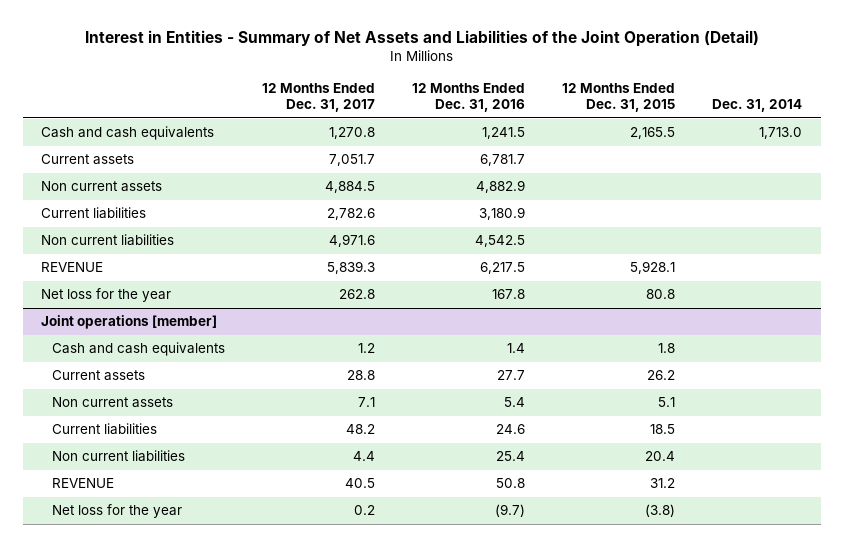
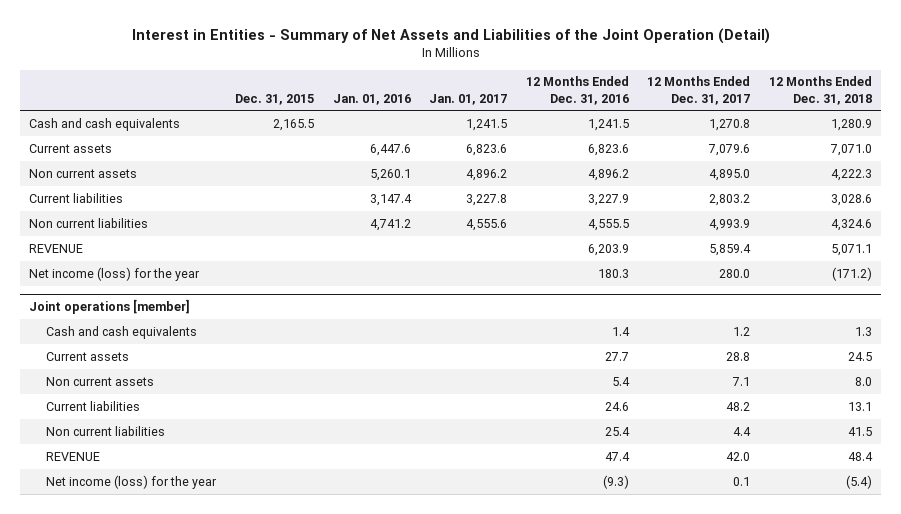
[561,83,675,113] 12 Months Ended Dec. 31, 2015 -> none
[711,99,802,113] Dec. 31, 2014 -> none
none -> [234,93,314,105] Dec. 31, 2015
none -> [332,93,411,105] Jan. 01, 2016
none -> [429,93,508,105] Jan. 01, 2017
none -> [768,76,872,105] 12 Months Ended Dec. 31, 2018
[328,154,375,167] 7,051.7 -> [708,143,751,156] 7,079.6
[479,154,525,167] 6,781.7 -> [587,143,629,156] 6,823.6
[324,181,375,194] 4,884.5 -> [709,168,751,181] 4,895.0
[475,180,525,194] 4,882.9 -> [587,168,629,181] 4,896.2
[326,208,375,221] 2,782.6 -> [709,193,751,206] 2,803.2
[478,207,525,221] 3,180.9 -> [587,193,629,206] 3,227.9
[328,234,375,248] 4,971.6 -> [709,218,751,231] 4,993.9
[474,235,525,248] 4,542.5 -> [587,218,629,231] 4,555.5
[326,261,375,275] 5,839.3 -> [709,243,752,256] 5,859.4
[479,262,525,275] 6,217.5 -> [587,243,629,256] 6,203.9
[41,288,172,303] Net loss for the year -> [29,266,201,281] Net income (loss) for the year
[338,289,375,300] 262.8 -> [719,268,751,278] 280.0
[491,289,525,300] 167.8 -> [597,268,629,278] 180.3
[344,478,375,489] 40.5 -> [726,451,751,461] 42.0
[495,478,525,489] 50.8 -> [604,451,630,461] 47.4
[51,504,182,519] Net loss for the year -> [46,474,218,489] Net income (loss) for the year
[353,505,375,516] 0.2 -> [733,476,751,486] 0.1
[494,504,525,518] (9.7) -> [602,474,629,489] (9.3)

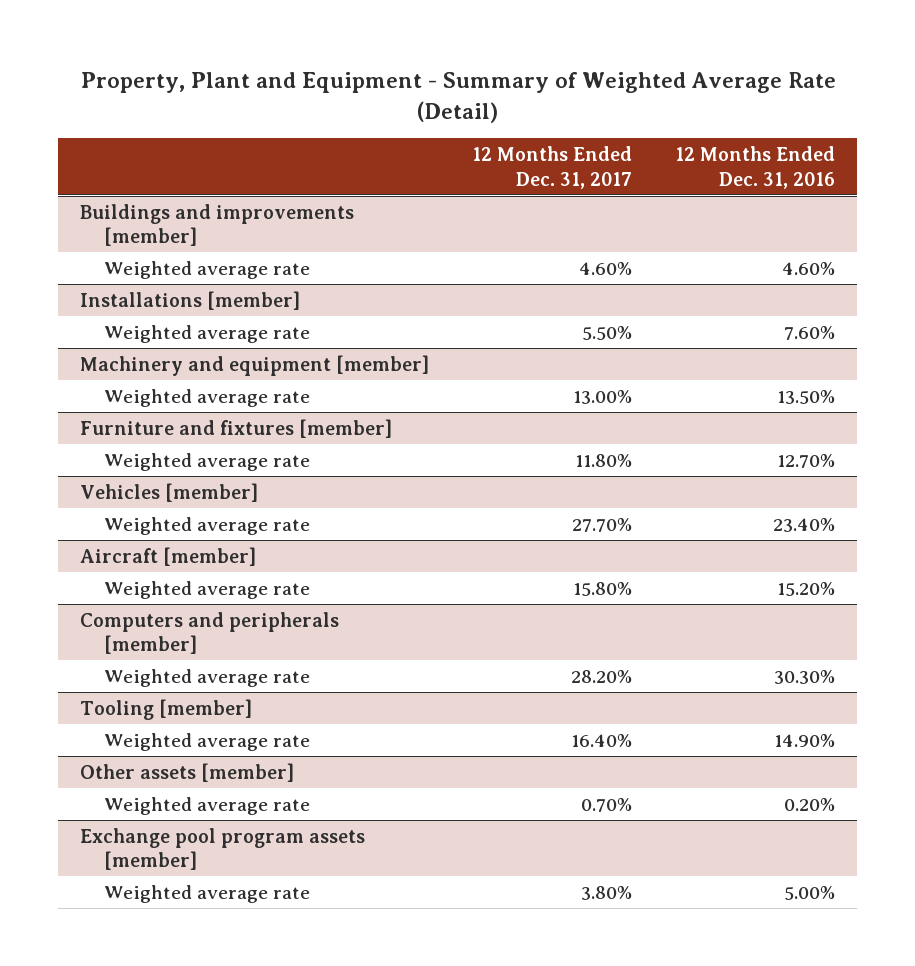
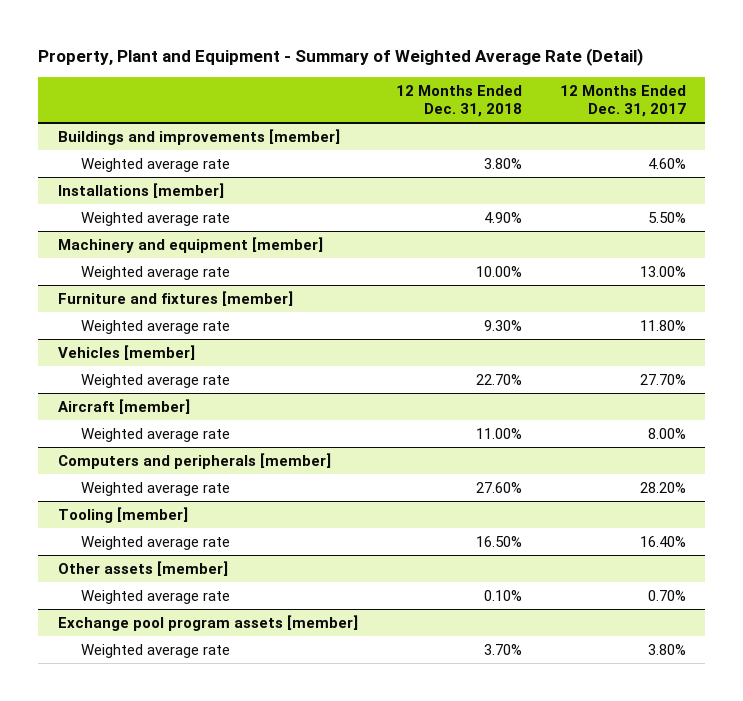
[675,146,836,189] 12 Months Ended Dec. 31, 2016 -> none
none -> [395,84,522,117] 12 Months Ended Dec. 31, 2018
[573,581,633,596] 15.80% -> [647,428,686,440] 8.00%

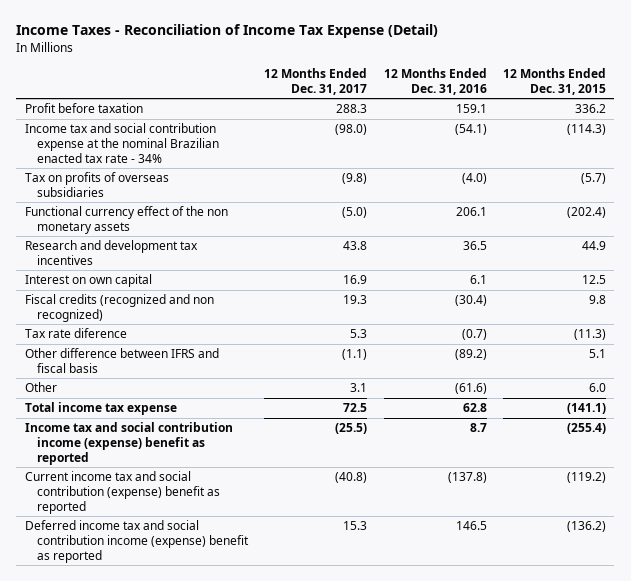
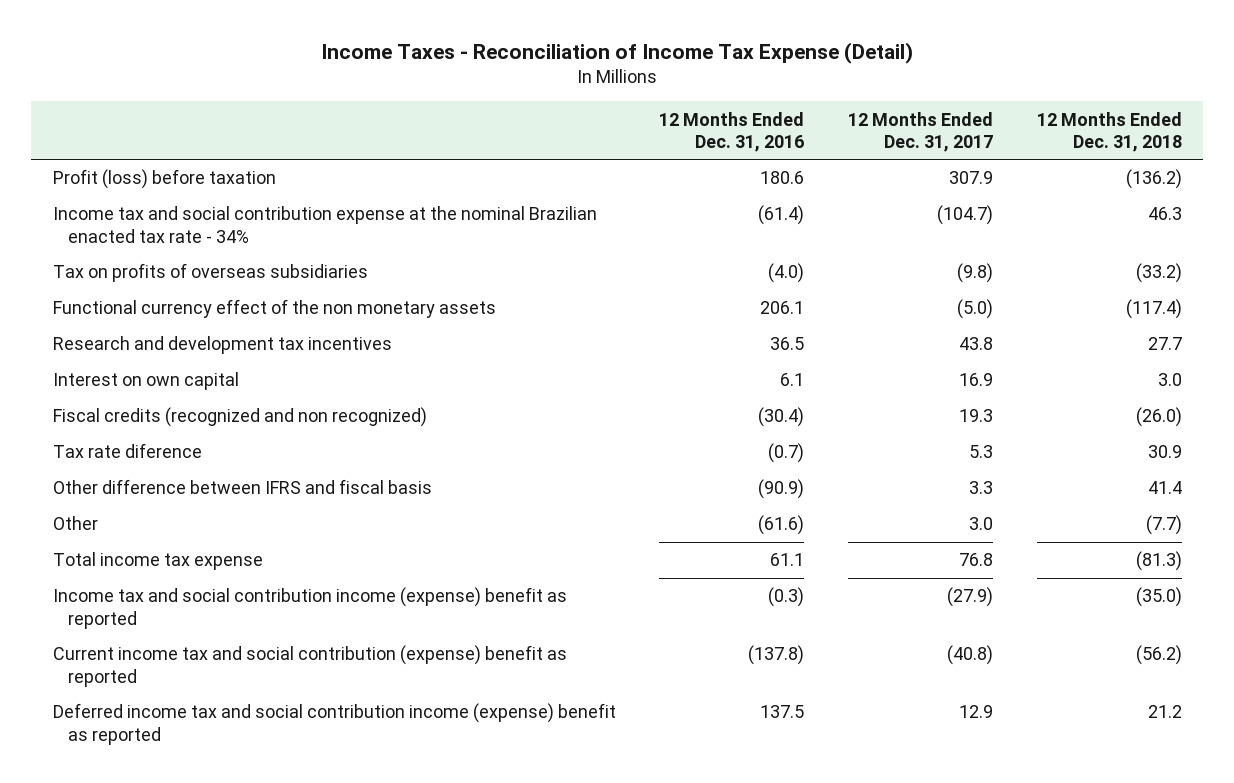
[503,68,607,95] 12 Months Ended Dec. 31, 2015 -> none
none -> [1036,111,1182,153] 12 Months Ended Dec. 31, 2018
[24,103,143,114] Profit before taxation -> [52,169,276,190] Profit (loss) before taxation
[336,104,368,114] 288.3 -> [948,171,993,185] 307.9
[455,104,487,114] 159.1 -> [760,171,805,185] 180.6
[335,124,368,136] (98.0) -> [936,205,993,226] (104.7)
[454,124,487,136] (54.1) -> [758,205,805,226] (61.4)
[342,349,368,361] (1.1) -> [968,481,993,495] 3.3
[454,349,487,361] (89.2) -> [758,479,805,500] (90.9)
[350,383,368,393] 3.1 -> [968,517,993,531] 3.0
[343,403,368,413] 72.5 -> [958,553,993,567] 76.8
[462,403,487,413] 62.8 -> [770,553,805,567] 61.1
[335,423,368,435] (25.5) -> [946,587,993,608] (27.9)
[469,423,487,433] 8.7 -> [768,587,805,608] (0.3)
[343,521,368,531] 15.3 -> [958,705,993,719] 12.9
[455,521,487,531] 146.5 -> [760,705,805,719] 137.5

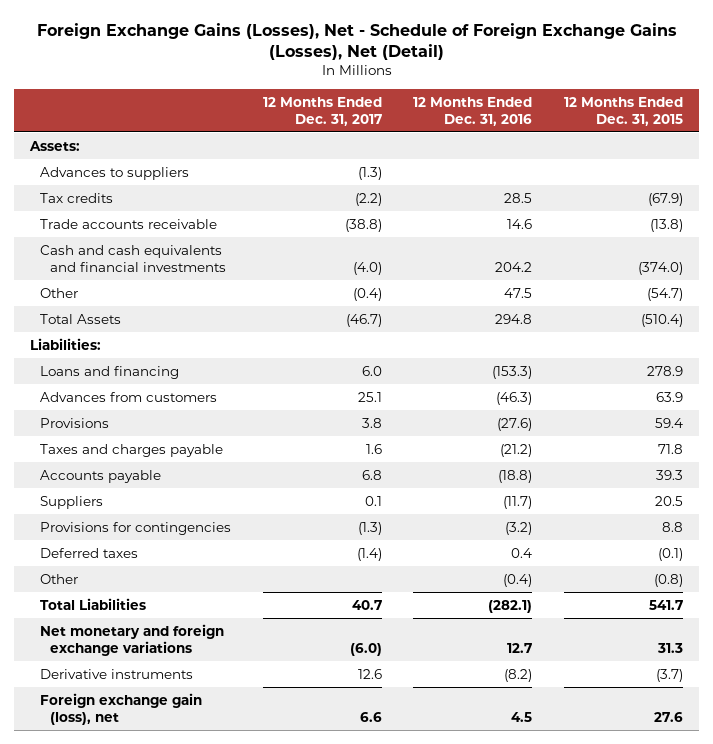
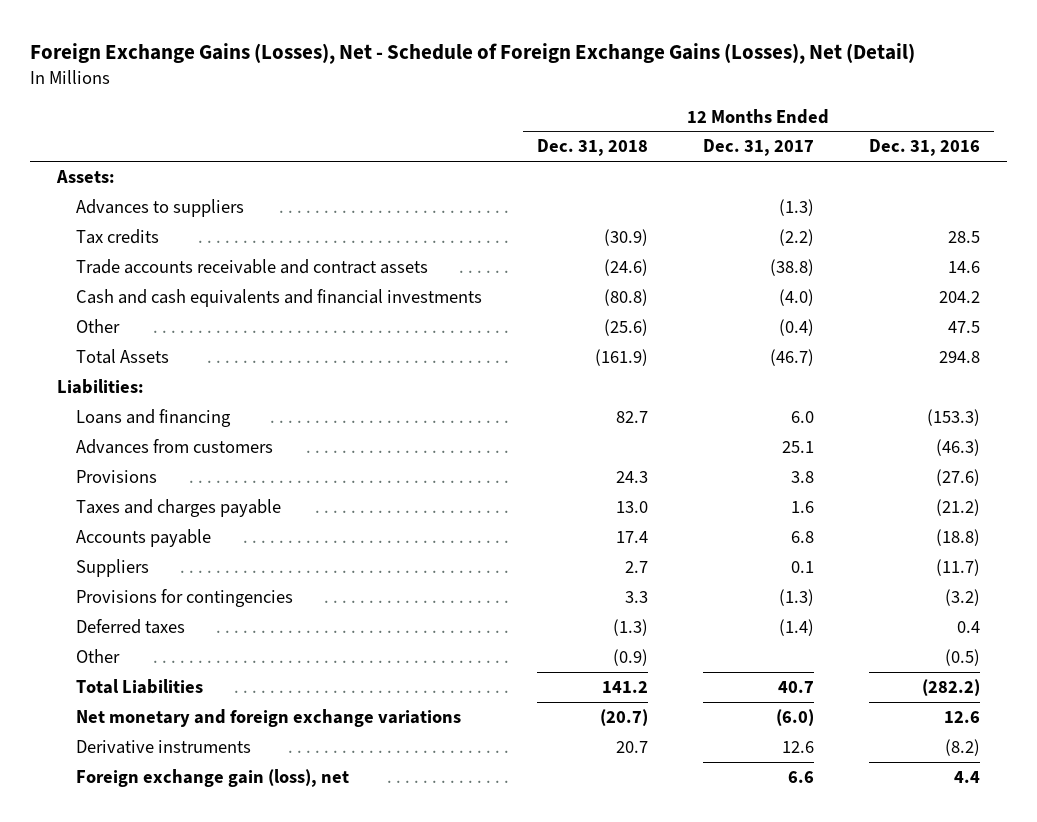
[563,96,683,126] 12 Months Ended Dec. 31, 2015 -> none
none -> [536,139,648,157] Dec. 31, 2018
[39,218,217,229] Trade accounts receivable -> [75,258,428,274] Trade accounts receivable and contract assets
[503,573,533,587] (0.4) -> [944,648,980,666] (0.5)
[488,599,533,613] (282.1) -> [921,678,980,696] (282.2)
[507,642,533,653] 12.7 -> [943,710,980,723] 12.6
[511,711,533,722] 4.5 -> [953,770,980,783] 4.4

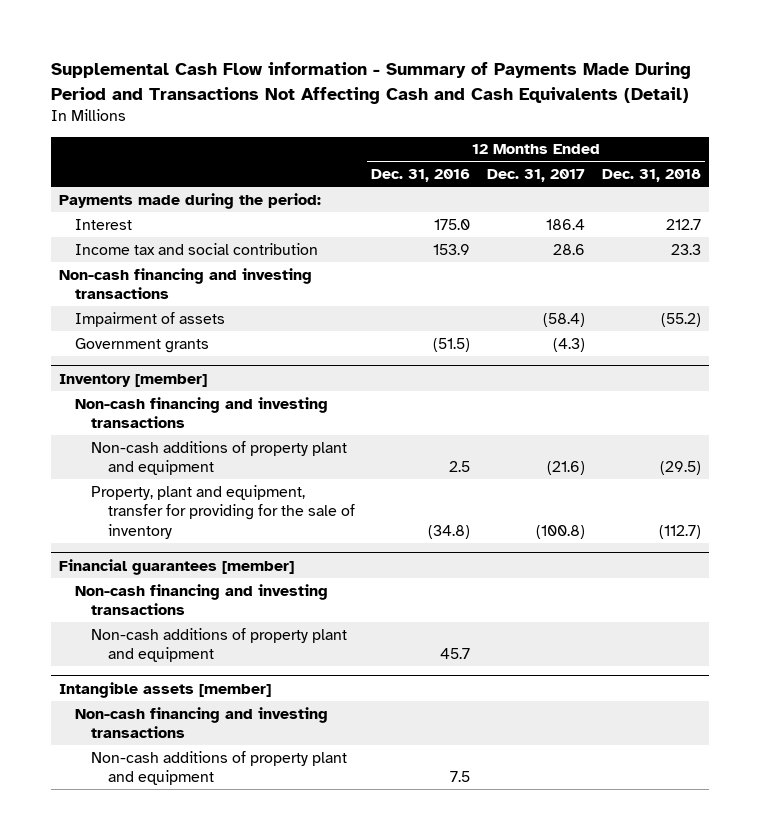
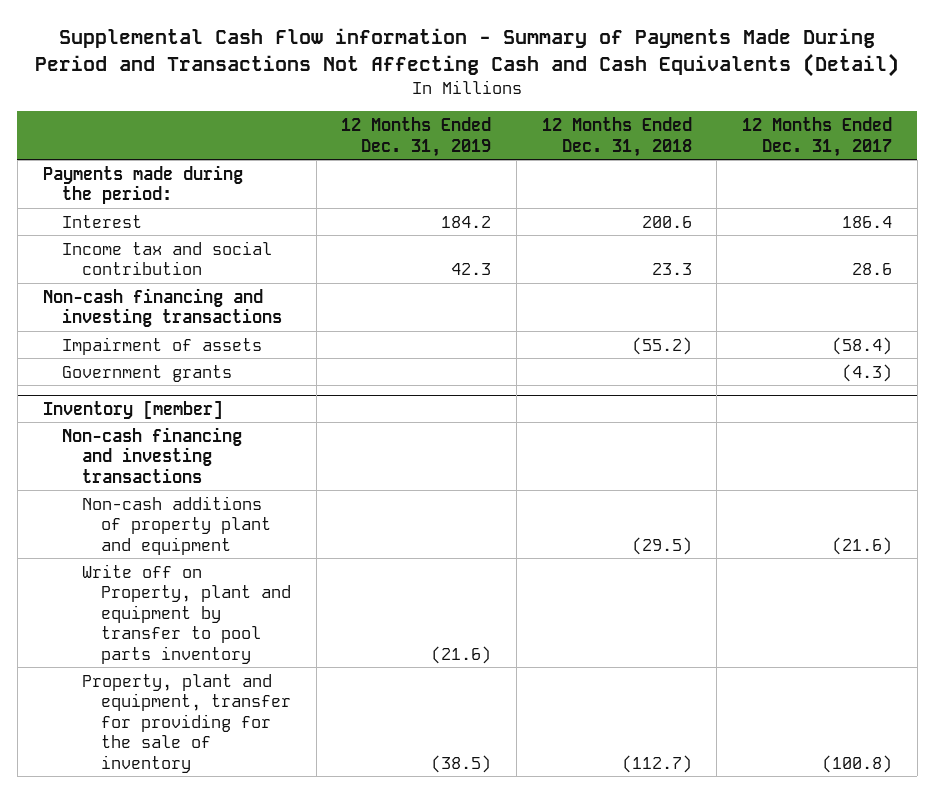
[371,169,471,183] Dec. 31, 2016 -> none
none -> [341,116,492,157] 12 Months Ended Dec. 31, 2019
[666,218,702,230] 212.7 -> [641,215,692,228] 200.6
none -> [81,563,292,664] Write off on Property, plant and equipment by transfer to pool parts inventory
[59,558,295,575] Financial guarantees [member] -> none
[75,583,329,616] Non-cash financing and investing transactions -> none
[91,627,348,663] Non-cash additions of property plant and equipment -> none
[59,681,272,698] Intangible assets [member] -> none
[75,706,329,739] Non-cash financing and investing transactions -> none
[91,750,348,786] Non-cash additions of property plant and equipment -> none

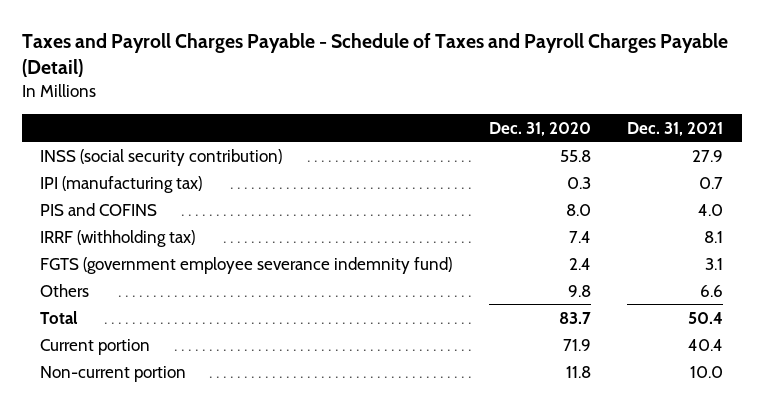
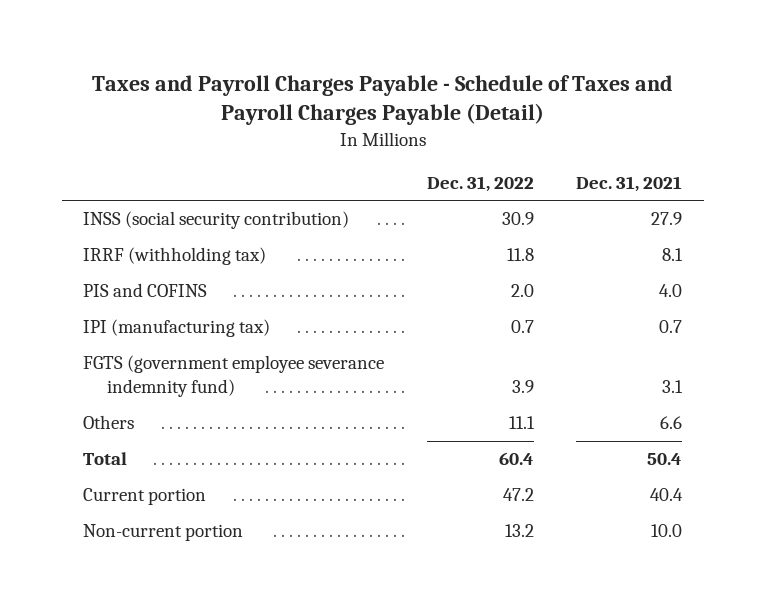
[488,121,591,136] Dec. 31, 2020 -> none
none -> [426,175,534,192] Dec. 31, 2022
[40,202,158,216] PIS and COFINS -> [83,283,208,298] PIS and COFINS
[40,175,203,193] IPI (manufacturing tax) -> [83,319,271,338] IPI (manufacturing tax)

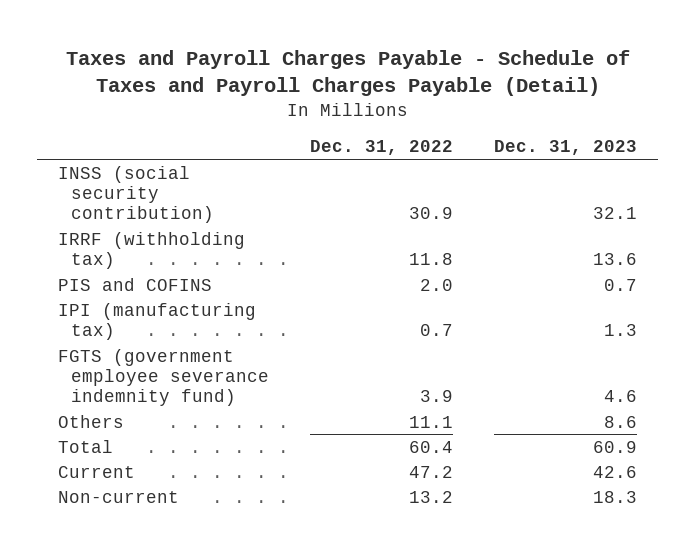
[576,175,683,192] Dec. 31, 2021 -> none
none -> [494,140,638,156] Dec. 31, 2023
[83,488,207,506] Current portion -> [58,465,136,478] Current
[83,524,244,542] Non-current portion -> [58,490,180,503] Non-current

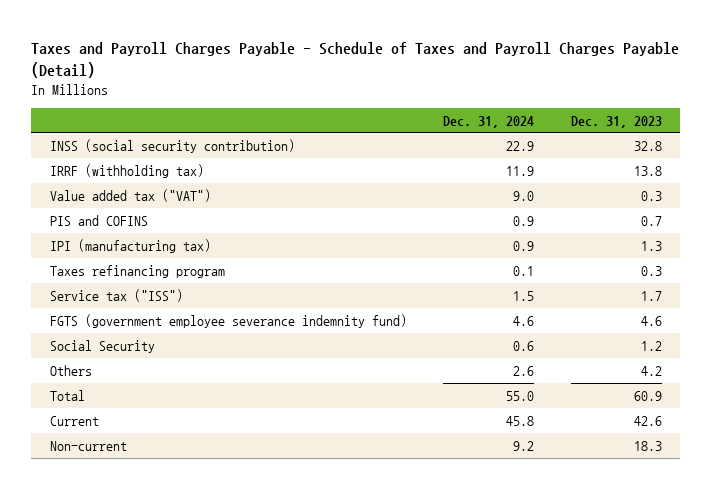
[310,140,454,156] Dec. 31, 2022 -> none
none -> [443,115,535,128] Dec. 31, 2024
[593,207,638,220] 32.1 -> [633,140,662,151] 32.8
[593,252,638,265] 13.6 -> [633,165,662,176] 13.8
none -> [49,188,211,202] Value added tax ("VAT")
none -> [49,264,225,278] Taxes refinancing program
none -> [49,288,183,302] Service tax ("ISS")
none -> [49,339,155,353] Social Security
[604,415,638,428] 8.6 -> [640,365,662,376] 4.2

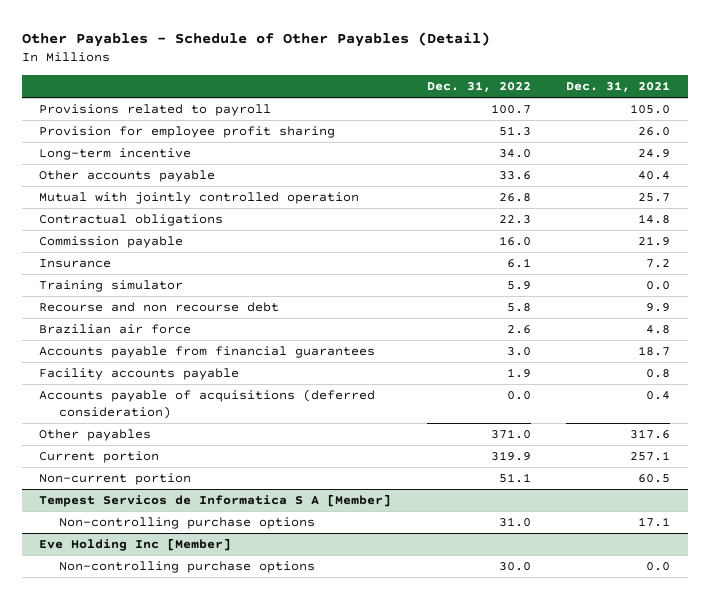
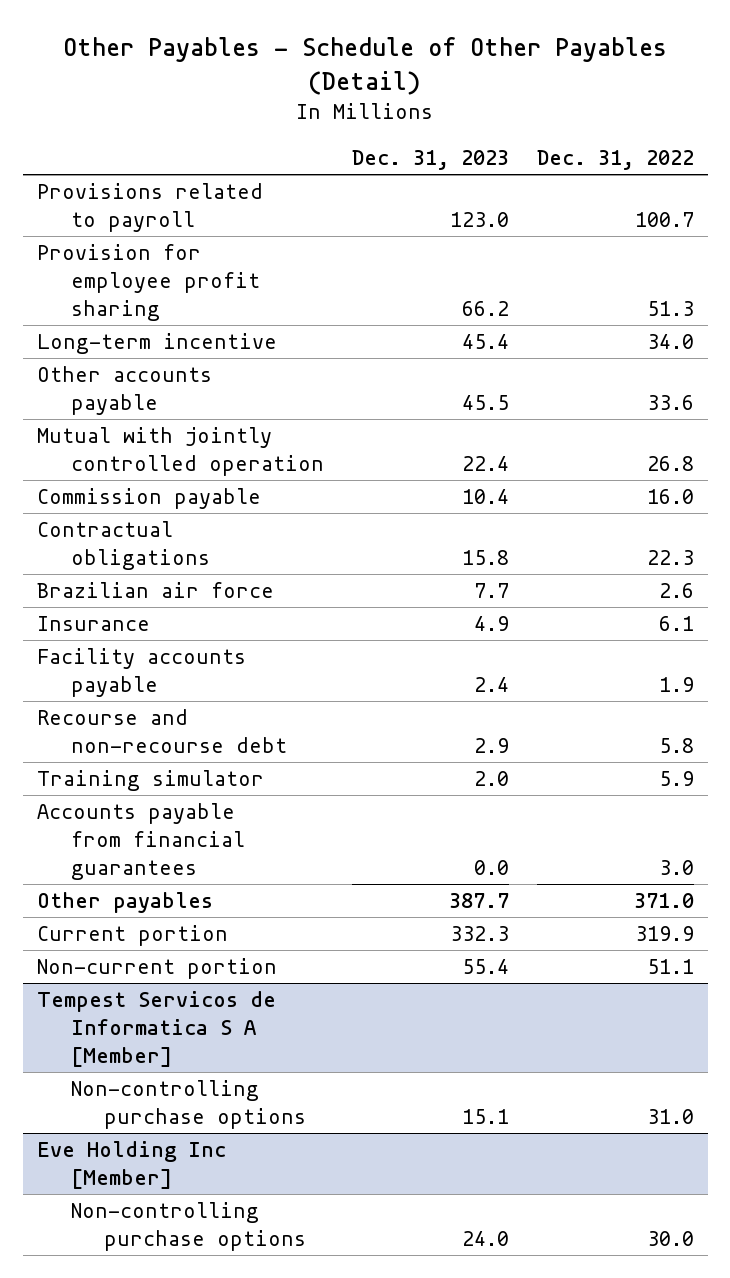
[566,81,671,93] Dec. 31, 2021 -> none
none -> [351,149,509,170] Dec. 31, 2023
[39,214,224,227] Contractual obligations -> [36,521,210,570] Contractual obligations
[39,324,192,335] Brazilian air force -> [36,582,274,599] Brazilian air force
[39,368,240,381] Facility accounts payable -> [36,648,246,697] Facility accounts payable
none -> [36,709,287,753] Recourse and non-recourse debt
[39,302,280,313] Recourse and non recourse debt -> none
[39,389,376,419] Accounts payable of acquisitions (deferred consideration) -> none

